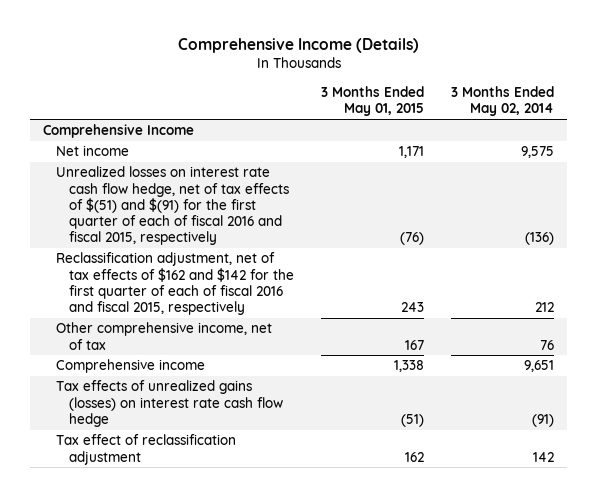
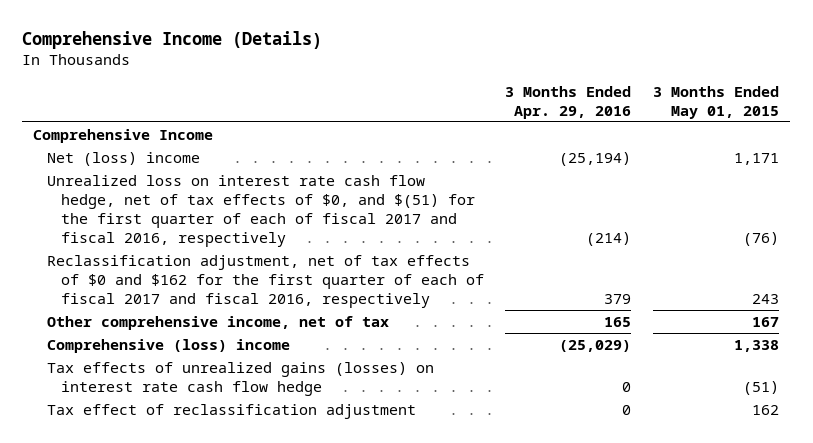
[451,86,555,117] 3 Months Ended May 02, 2014 -> none
none -> [505,85,632,119] 3 Months Ended Apr. 29, 2016
[56,145,130,157] Net income -> [46,151,200,166] Net (loss) income
[56,166,290,246] Unrealized losses on interest rate cash flow hedge, net of tax effects of $(51) and $(91) for the first quarter of each of fiscal 2016 and fiscal 2015, respectively -> [46,174,475,248] Unrealized loss on interest rate cash flow hedge, net of tax effects of $0, and $(51) for the first quarter of each of fiscal 2017 and fiscal 2016, respectively
[56,252,295,316] Reclassification adjustment, net of tax effects of $162 and $142 for the first quarter of each of fiscal 2016 and fiscal 2015, respectively -> [46,254,484,308] Reclassification adjustment, net of tax effects of $0 and $162 for the first quarter of each of fiscal 2017 and fiscal 2016, respectively
[56,359,206,374] Comprehensive income -> [46,338,290,353] Comprehensive (loss) income

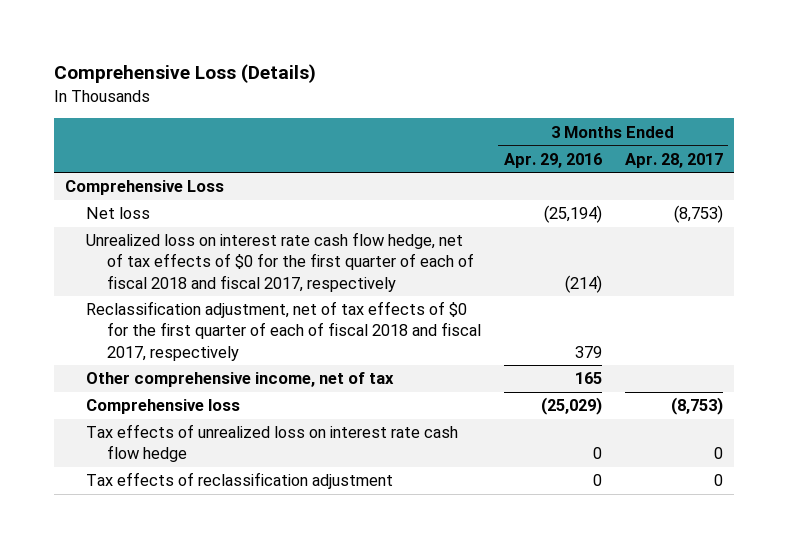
[22,31,323,50] Comprehensive Income (Details) -> [53,64,316,84] Comprehensive Loss (Details)
[653,85,780,119] 3 Months Ended May 01, 2015 -> none
none -> [624,152,723,168] Apr. 28, 2017
[33,128,214,143] Comprehensive Income -> [65,180,225,196] Comprehensive Loss
[46,151,200,166] Net (loss) income -> [86,207,151,220] Net loss
[46,174,475,248] Unrealized loss on interest rate cash flow hedge, net of tax effects of $0, and $(51) for the first quarter of each of fiscal 2017 and fiscal 2016, respectively -> [86,232,475,292] Unrealized loss on interest rate cash flow hedge, net of tax effects of $0 for the first quarter of each of fiscal 2018 and fiscal 2017, respectively
[46,254,484,308] Reclassification adjustment, net of tax effects of $0 and $162 for the first quarter of each of fiscal 2017 and fiscal 2016, respectively -> [86,301,482,361] Reclassification adjustment, net of tax effects of $0 for the first quarter of each of fiscal 2018 and fiscal 2017, respectively
[46,338,290,353] Comprehensive (loss) income -> [86,399,241,415] Comprehensive loss
[46,361,434,396] Tax effects of unrealized gains (losses) on interest rate cash flow hedge -> [86,424,459,463] Tax effects of unrealized loss on interest rate cash flow hedge
[46,403,416,419] Tax effect of reclassification adjustment -> [86,472,394,490] Tax effects of reclassification adjustment

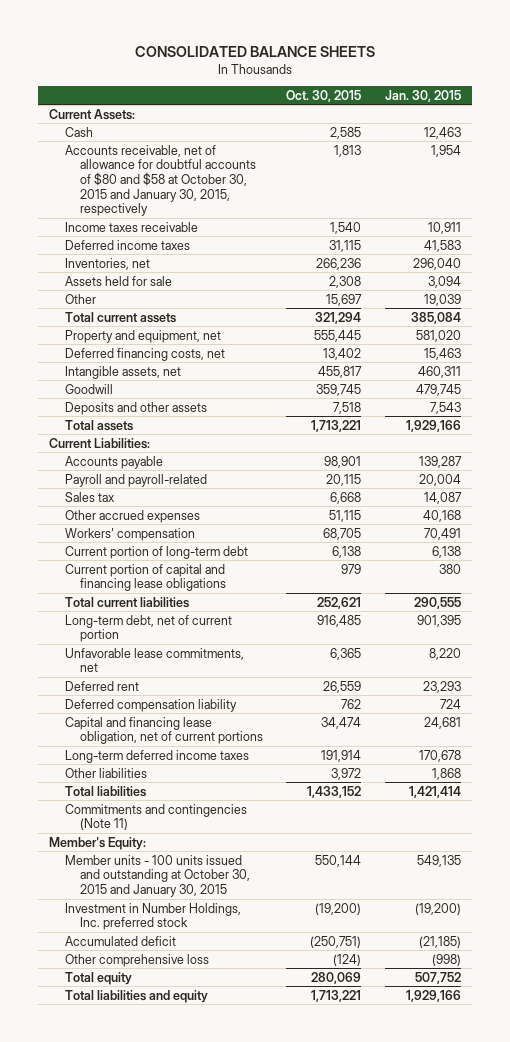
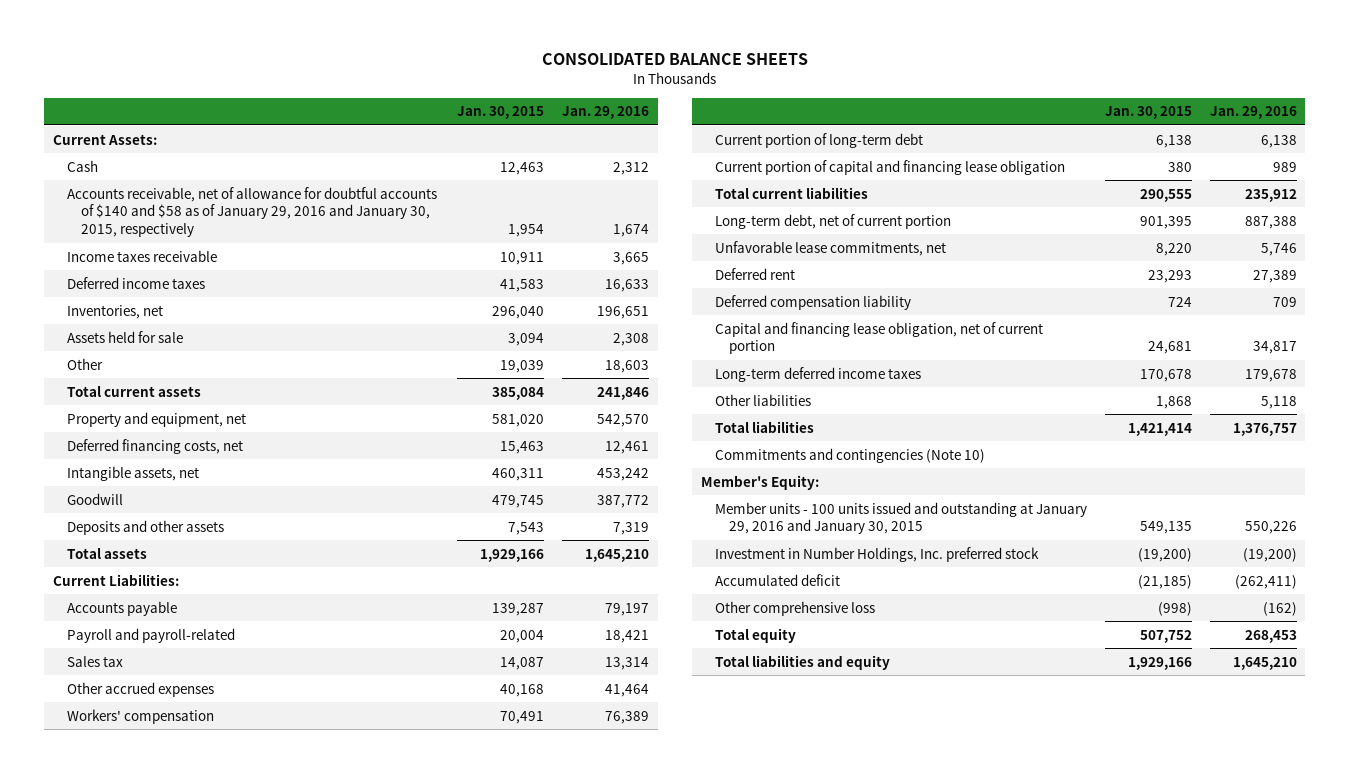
[286,89,362,102] Oct. 30, 2015 -> none
none -> [561,106,649,120] Jan. 29, 2016
[64,144,257,217] Accounts receivable, net of allowance for doubtful accounts of $80 and $58 at October 30, 2015 and January 30, 2015, respectively -> [67,186,438,238] Accounts receivable, net of allowance for doubtful accounts of $140 and $58 as of January 29, 2016 and January 30, 2015, respectively
[64,563,227,592] Current portion of capital and financing lease obligations -> [714,159,1065,175] Current portion of capital and financing lease obligation
[64,716,264,745] Capital and financing lease obligation, net of current portions -> [714,321,1043,355] Capital and financing lease obligation, net of current portion
[64,803,247,831] Commitments and contingencies (Note 11) -> [714,447,985,463] Commitments and contingencies (Note 10)
[64,854,251,897] Member units - 100 units issued and outstanding at October 30, 2015 and January 30, 2015 -> [714,501,1087,535] Member units - 100 units issued and outstanding at January 29, 2016 and January 30, 2015

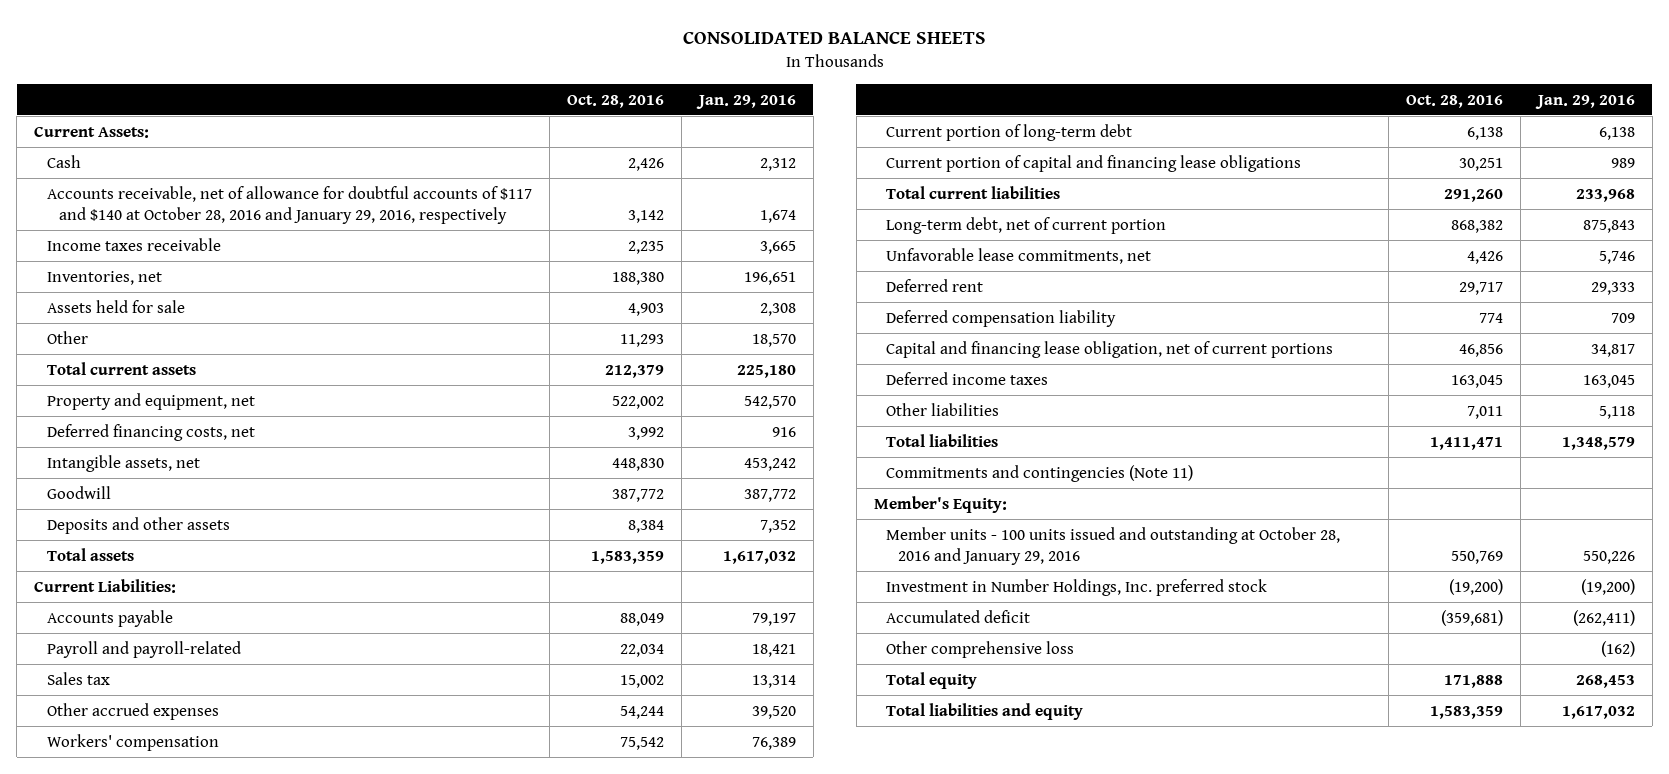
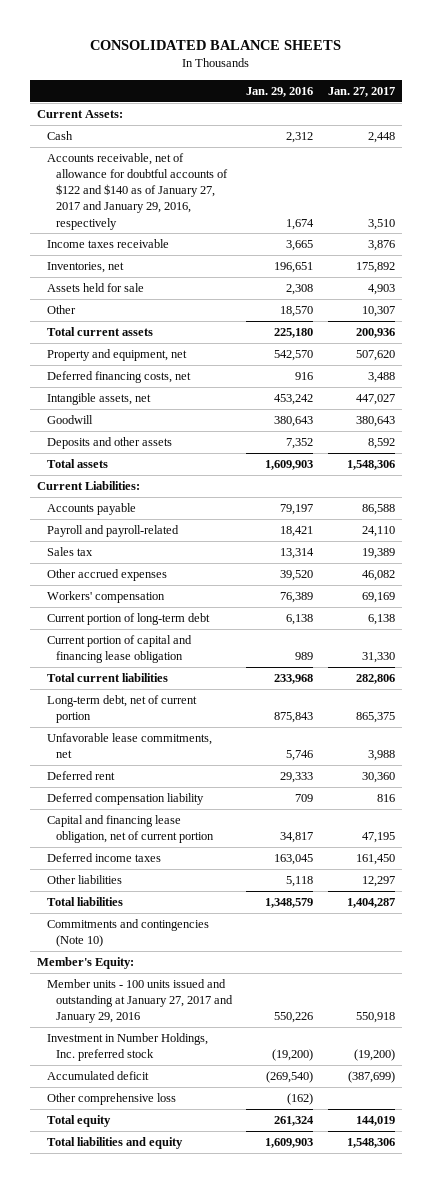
[566,94,664,108] Oct. 28, 2016 -> none
none -> [327,86,395,97] Jan. 27, 2017
[46,185,532,224] Accounts receivable, net of allowance for doubtful accounts of $117 and $140 at October 28, 2016 and January 29, 2016, respectively -> [46,153,229,230] Accounts receivable, net of allowance for doubtful accounts of $122 and $140 as of January 27, 2017 and January 29, 2016, respectively
[743,488,796,502] 387,772 -> [274,416,314,428] 380,643
[722,550,796,564] 1,617,032 -> [265,460,314,471] 1,609,903
[885,154,1301,172] Current portion of capital and financing lease obligations -> [46,635,192,664] Current portion of capital and financing lease obligation
[885,340,1333,358] Capital and financing lease obligation, net of current portions -> [46,815,215,844] Capital and financing lease obligation, net of current portion
[885,464,1193,482] Commitments and contingencies (Note 11) -> [46,919,209,948] Commitments and contingencies (Note 10)
[885,526,1340,565] Member units - 100 units issued and outstanding at October 28, 2016 and January 29, 2016 -> [46,979,234,1024] Member units - 100 units issued and outstanding at January 27, 2017 and January 29, 2016
[1572,609,1635,626] (262,411) -> [266,1071,314,1084] (269,540)
[1575,674,1635,688] 268,453 -> [274,1116,315,1127] 261,324
[1561,705,1635,719] 1,617,032 -> [265,1138,314,1149] 1,609,903

